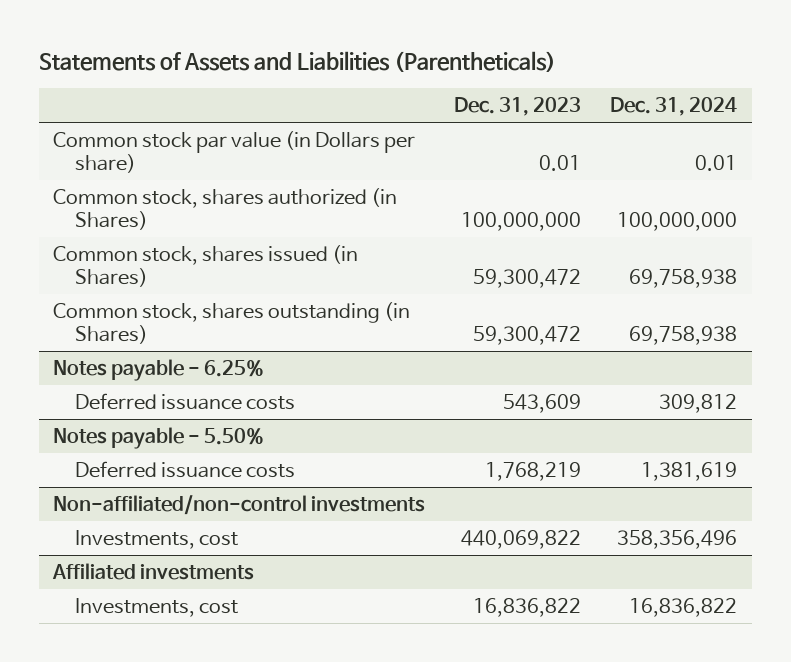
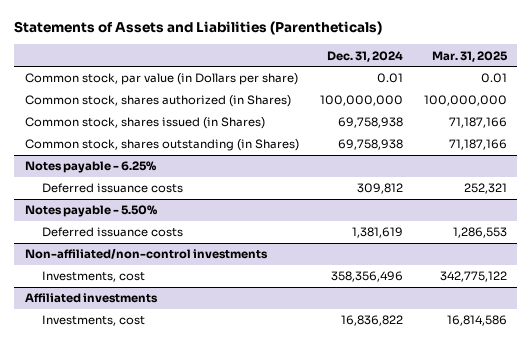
[454,97,582,117] Dec. 31, 2023 -> none
none -> [431,50,508,62] Mar. 31, 2025
[53,130,416,173] Common stock par value (in Dollars per share) -> [24,73,298,86] Common stock, par value (in Dollars per share)

